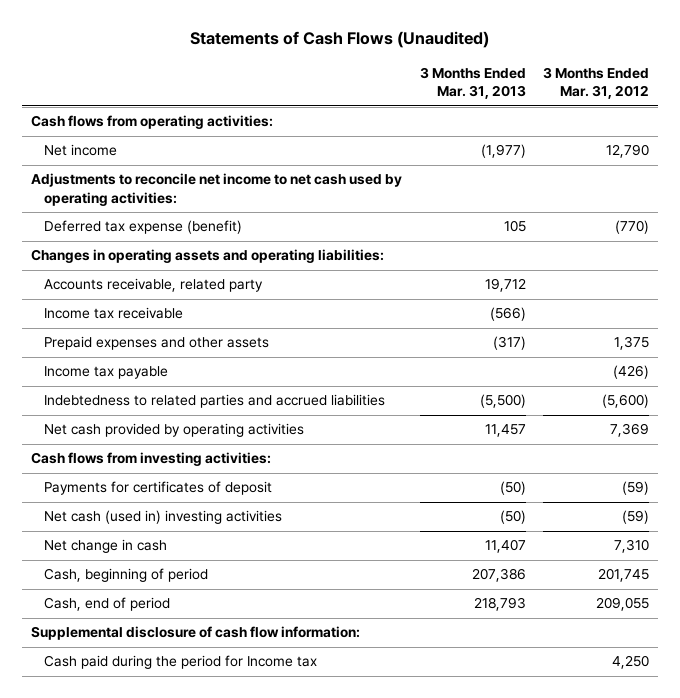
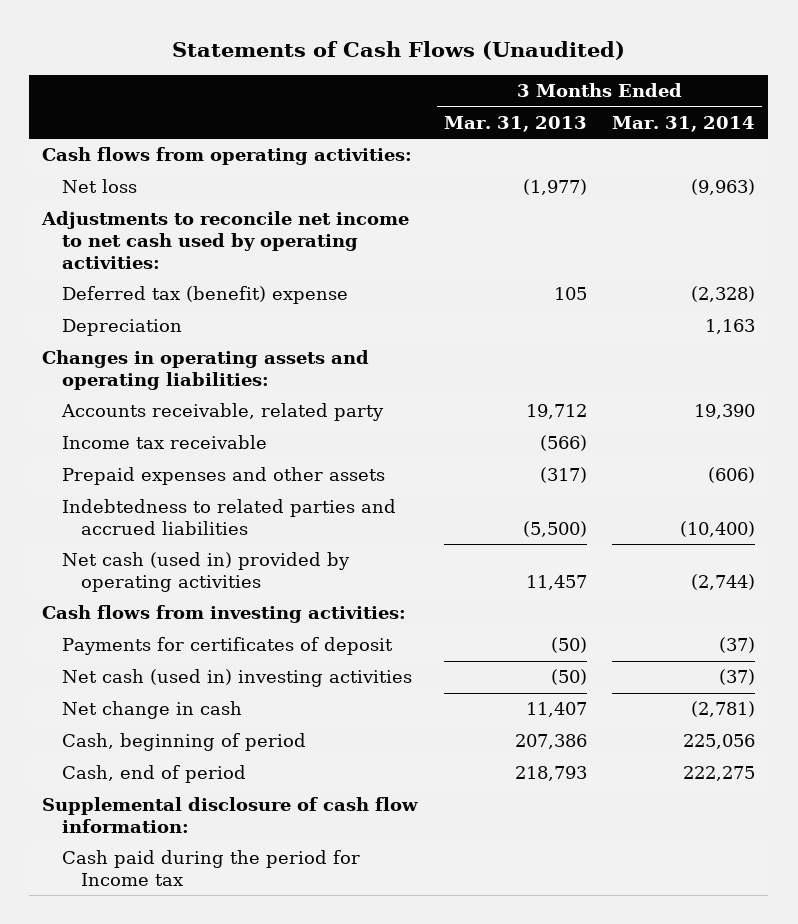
[543,66,650,100] 3 Months Ended Mar. 31, 2012 -> none
none -> [612,115,756,132] Mar. 31, 2014
[44,144,118,157] Net income -> [61,179,137,194] Net loss
[44,220,243,235] Deferred tax expense (benefit) -> [61,286,348,305] Deferred tax (benefit) expense
none -> [61,319,182,337] Depreciation
[44,366,169,380] Income tax payable -> none
[44,423,305,438] Net cash provided by operating activities -> [61,552,350,593] Net cash (used in) provided by operating activities

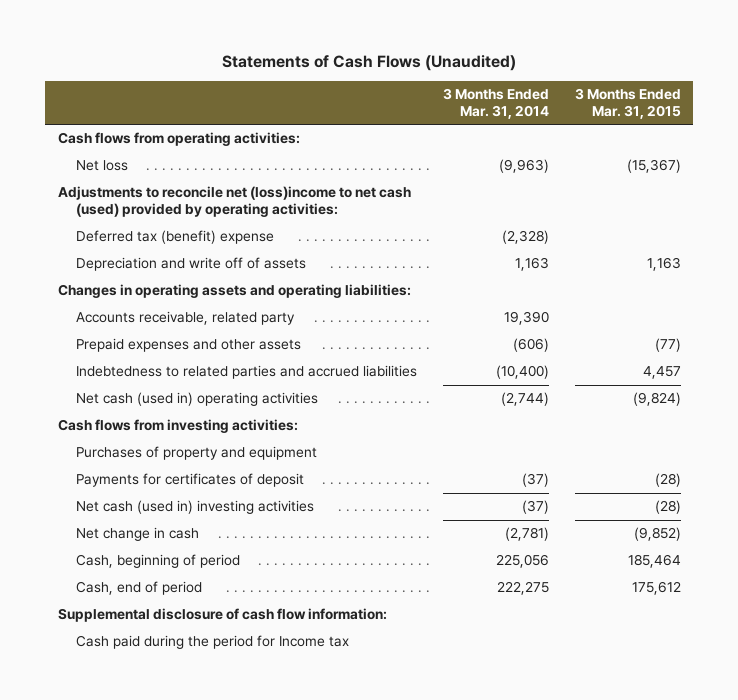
[443,115,587,132] Mar. 31, 2013 -> none
none -> [574,88,681,120] 3 Months Ended Mar. 31, 2015
[41,211,410,269] Adjustments to reconcile net income to net cash used by operating activities: -> [57,186,411,218] Adjustments to reconcile net (loss)income to net cash (used) provided by operating activities:
[61,319,182,337] Depreciation -> [75,257,306,272] Depreciation and write off of assets
[61,435,267,450] Income tax receivable -> none
[61,552,350,593] Net cash (used in) provided by operating activities -> [75,392,318,407] Net cash (used in) operating activities
none -> [75,446,317,461] Purchases of property and equipment

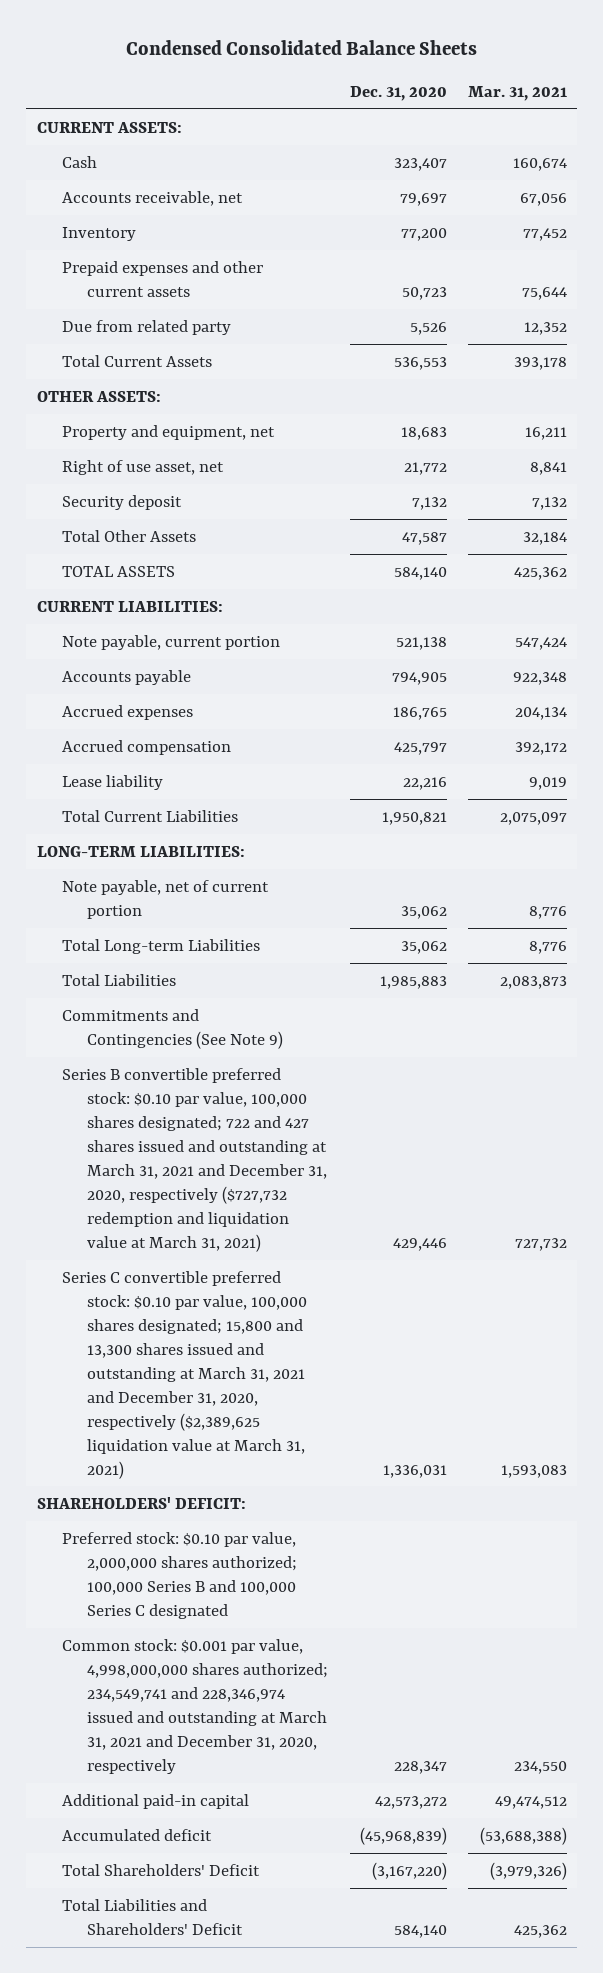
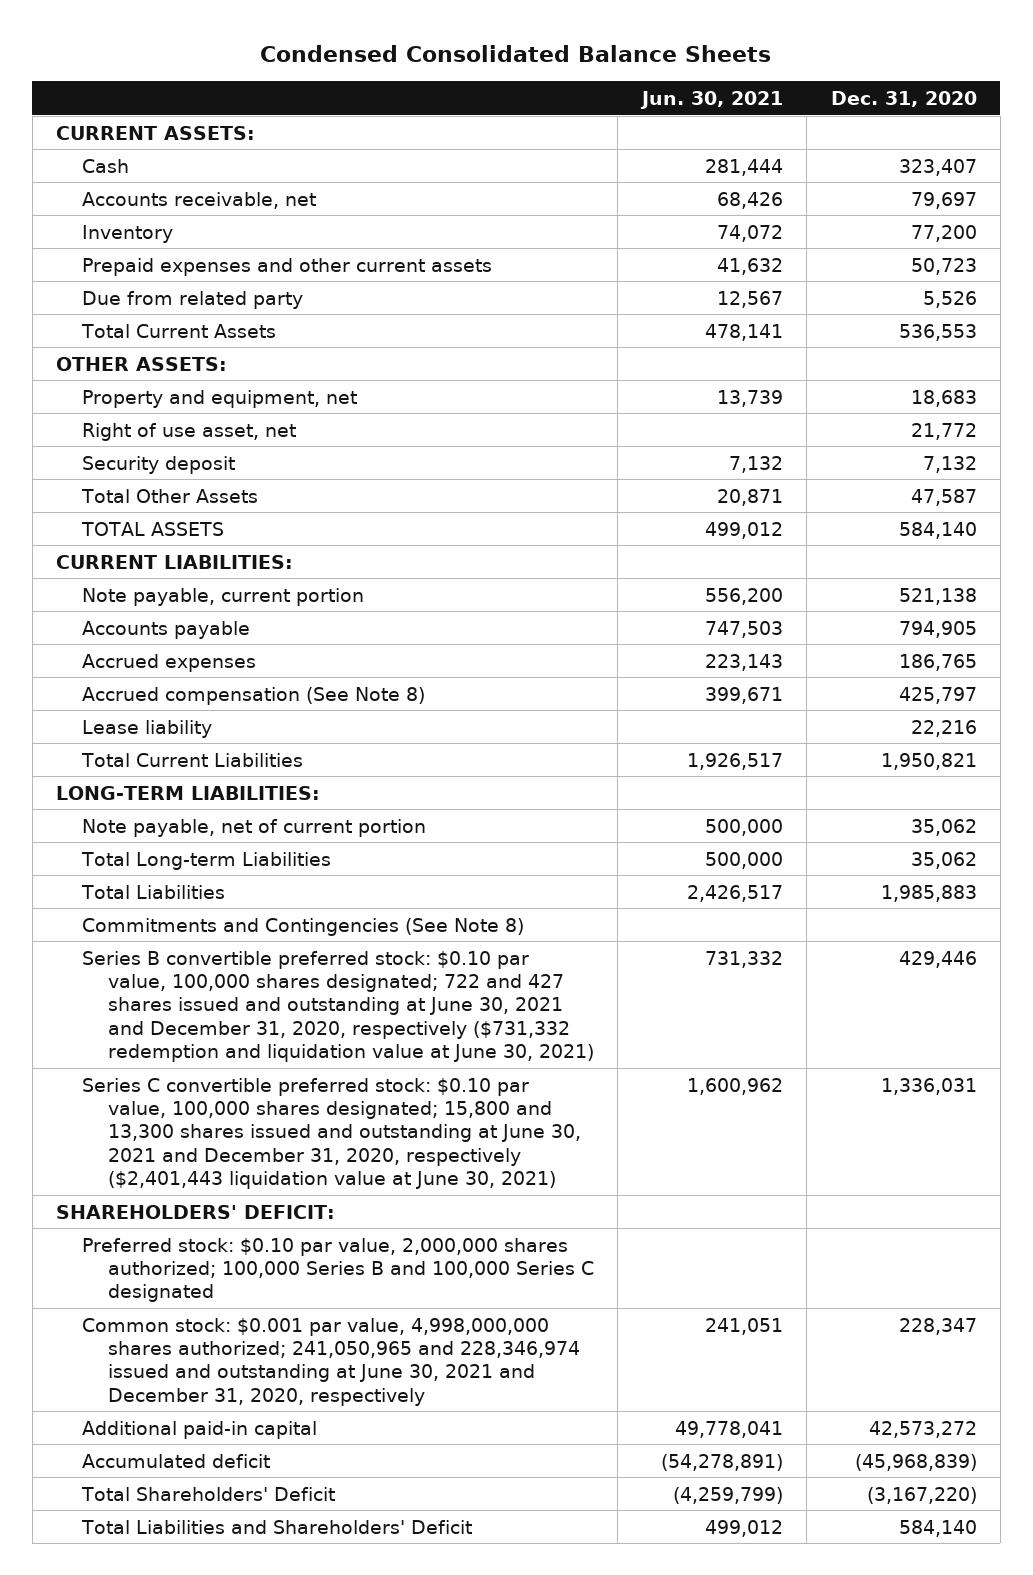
[467,86,567,102] Mar. 31, 2021 -> none
none -> [639,91,783,110] Jun. 30, 2021
[61,739,231,755] Accrued compensation -> [82,686,426,705] Accrued compensation (See Note 8)
[61,1008,284,1049] Commitments and Contingencies (See Note 9) -> [82,917,525,936] Commitments and Contingencies (See Note 8)
[61,1067,328,1252] Series B convertible preferred stock: $0.10 par value, 100,000 shares designated; 722 and 427 shares issued and outstanding at March 31, 2021 and December 31, 2020, respectively ($727,732 redemption and liquidation value at March 31, 2021) -> [82,950,595,1063] Series B convertible preferred stock: $0.10 par value, 100,000 shares designated; 722 and 427 shares issued and outstanding at June 30, 2021 and December 31, 2020, respectively ($731,332 redemption and liquidation value at June 30, 2021)
[61,1270,308,1479] Series C convertible preferred stock: $0.10 par value, 100,000 shares designated; 15,800 and 13,300 shares issued and outstanding at March 31, 2021 and December 31, 2020, respectively ($2,389,625 liquidation value at March 31, 2021) -> [82,1077,582,1190] Series C convertible preferred stock: $0.10 par value, 100,000 shares designated; 15,800 and 13,300 shares issued and outstanding at June 30, 2021 and December 31, 2020, respectively ($2,401,443 liquidation value at June 30, 2021)
[61,1638,329,1774] Common stock: $0.001 par value, 4,998,000,000 shares authorized; 234,549,741 and 228,346,974 issued and outstanding at March 31, 2021 and December 31, 2020, respectively -> [82,1317,581,1406] Common stock: $0.001 par value, 4,998,000,000 shares authorized; 241,050,965 and 228,346,974 issued and outstanding at June 30, 2021 and December 31, 2020, respectively

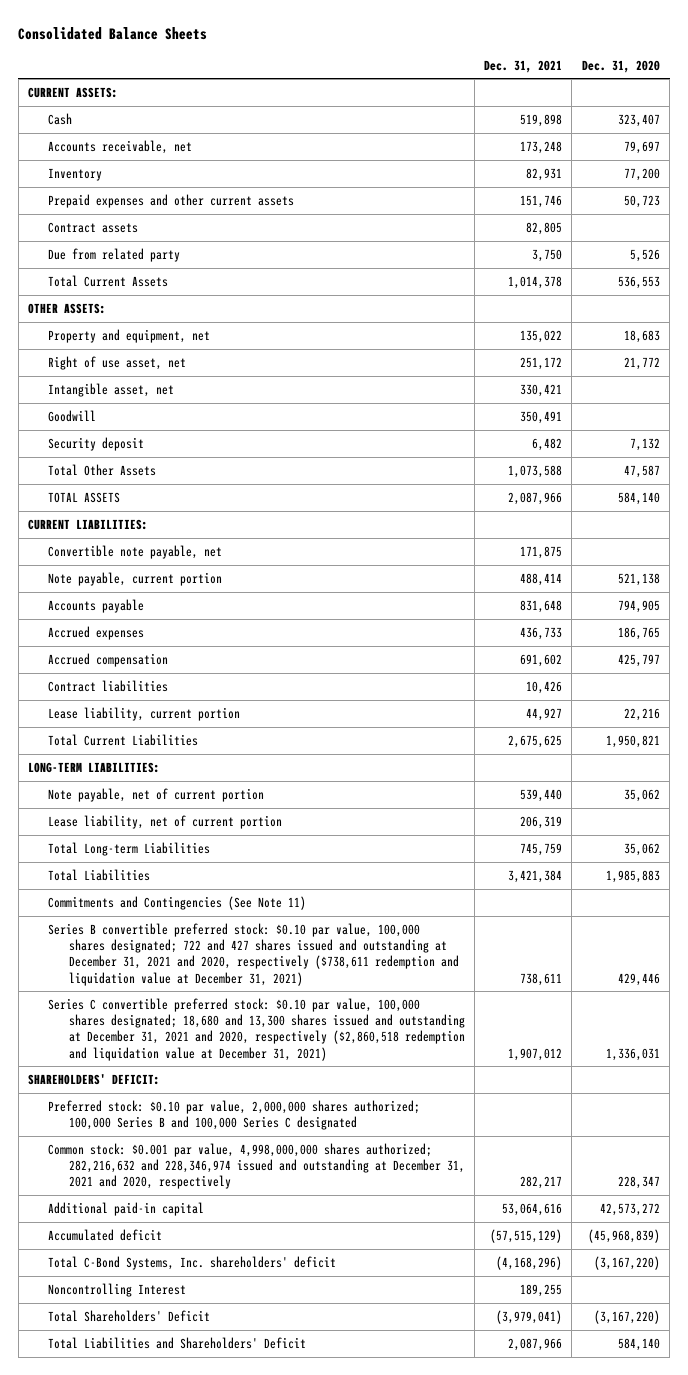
[260,45,772,63] Condensed Consolidated Balance Sheets -> [18,26,208,40] Consolidated Balance Sheets
[639,91,783,110] Jun. 30, 2021 -> none
none -> [484,59,563,73] Dec. 31, 2021
none -> [48,221,139,233] Contract assets
none -> [48,382,175,397] Intangible asset, net
none -> [48,409,97,422] Goodwill
none -> [48,544,223,559] Convertible note payable, net
[82,686,426,705] Accrued compensation (See Note 8) -> [48,652,169,667] Accrued compensation
none -> [48,679,169,692] Contract liabilities
[82,719,213,738] Lease liability -> [48,706,241,721] Lease liability, current portion
none -> [48,814,283,829] Lease liability, net of current portion
[82,917,525,936] Commitments and Contingencies (See Note 8) -> [48,895,307,910] Commitments and Contingencies (See Note 11)
[82,950,595,1063] Series B convertible preferred stock: $0.10 par value, 100,000 shares designated; 722 and 427 shares issued and outstanding at June 30, 2021 and December 31, 2020, respectively ($731,332 redemption and liquidation value at June 30, 2021) -> [48,922,459,986] Series B convertible preferred stock: $0.10 par value, 100,000 shares designated; 722 and 427 shares issued and outstanding at December 31, 2021 and 2020, respectively ($738,611 redemption and liquidation value at December 31, 2021)
[82,1077,582,1190] Series C convertible preferred stock: $0.10 par value, 100,000 shares designated; 15,800 and 13,300 shares issued and outstanding at June 30, 2021 and December 31, 2020, respectively ($2,401,443 liquidation value at June 30, 2021) -> [48,997,465,1061] Series C convertible preferred stock: $0.10 par value, 100,000 shares designated; 18,680 and 13,300 shares issued and outstanding at December 31, 2021 and 2020, respectively ($2,860,518 redemption and liquidation value at December 31, 2021)
[82,1317,581,1406] Common stock: $0.001 par value, 4,998,000,000 shares authorized; 241,050,965 and 228,346,974 issued and outstanding at June 30, 2021 and December 31, 2020, respectively -> [48,1142,465,1190] Common stock: $0.001 par value, 4,998,000,000 shares authorized; 282,216,632 and 228,346,974 issued and outstanding at December 31, 2021 and 2020, respectively
none -> [48,1255,337,1270] Total C-Bond Systems, Inc. shareholders' deficit
none -> [48,1282,187,1297] Noncontrolling Interest

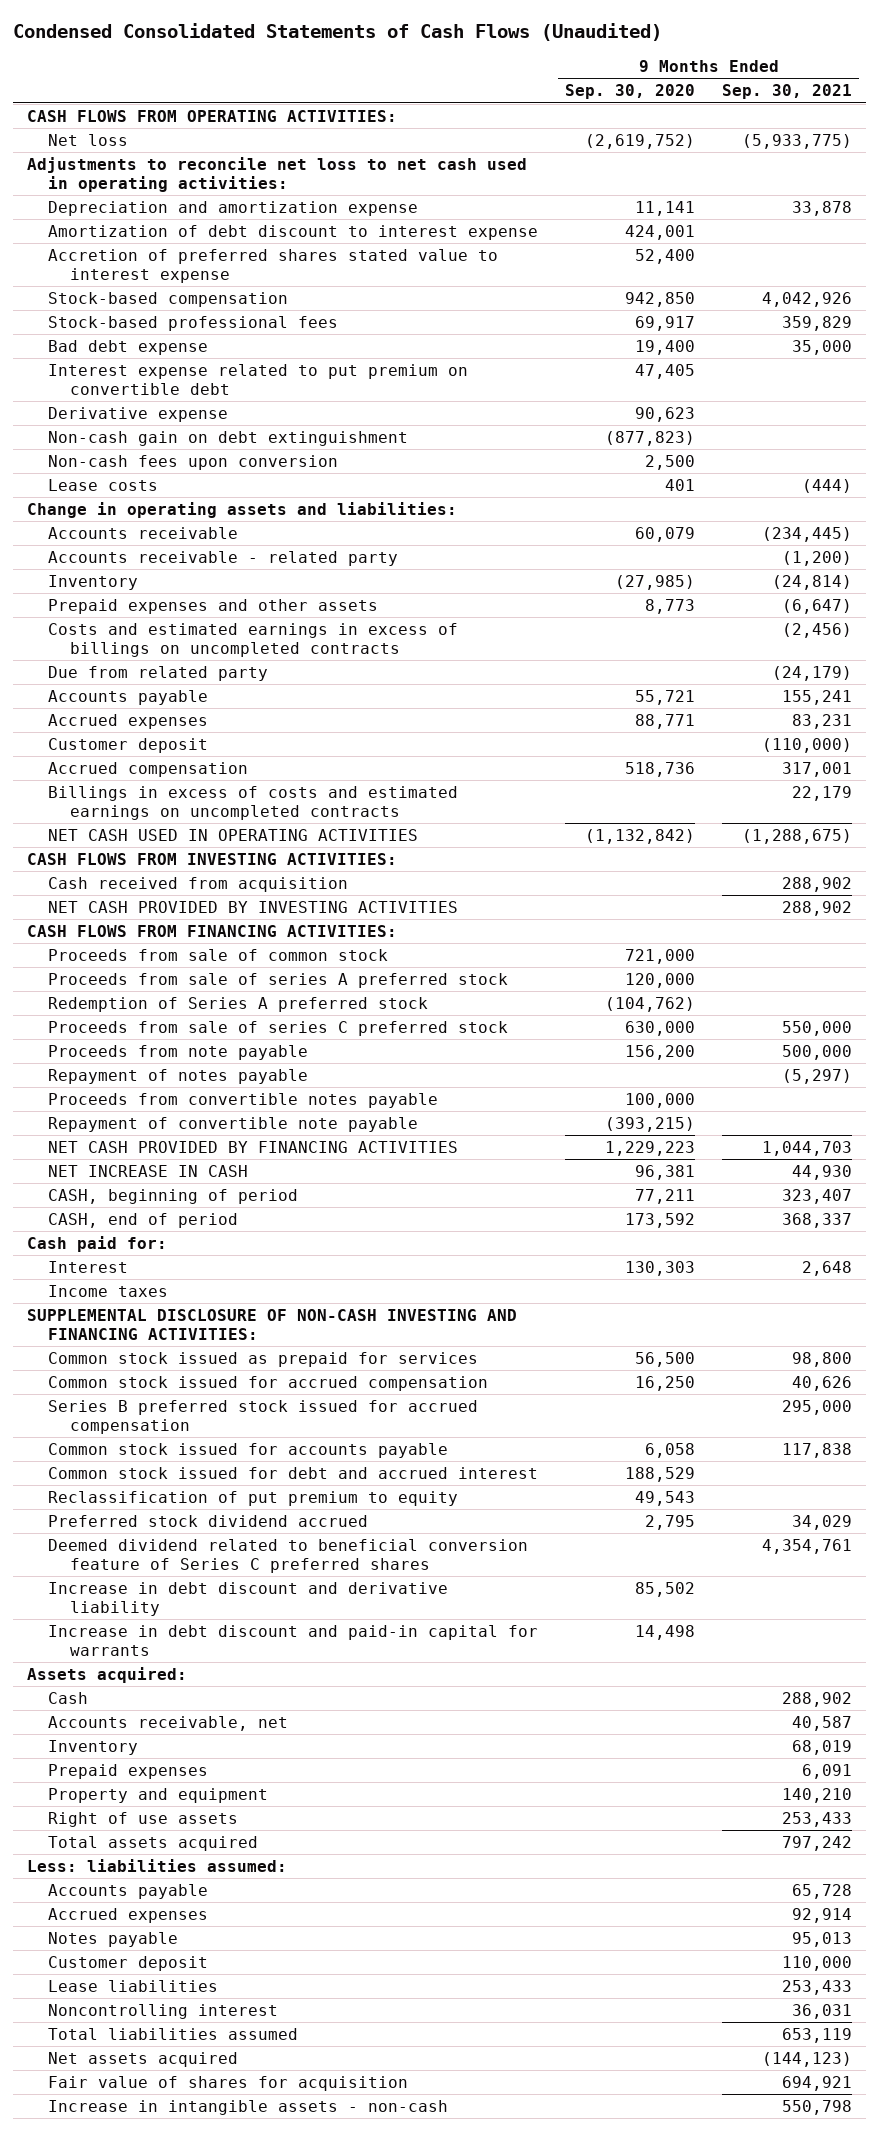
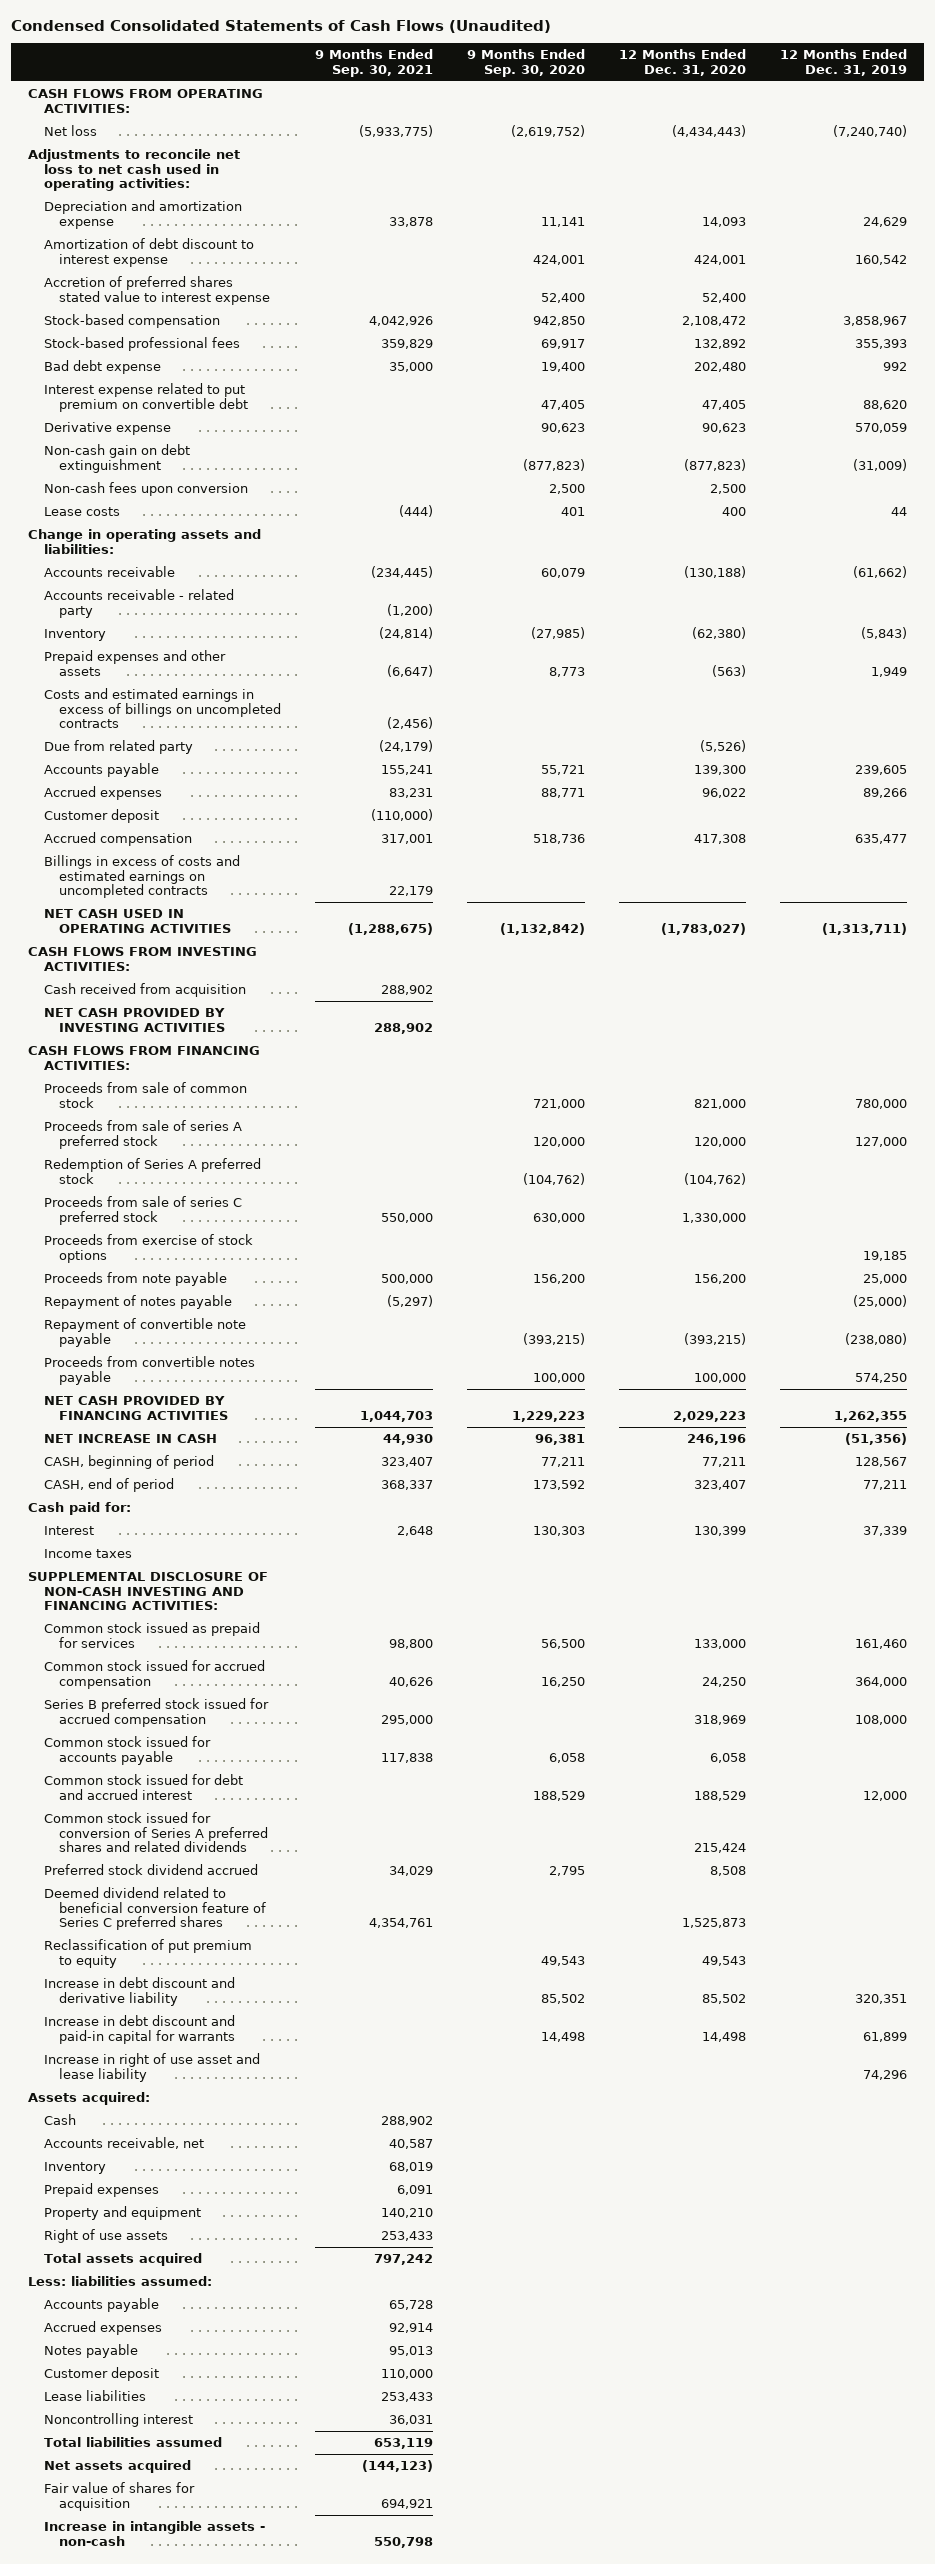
none -> [618,49,746,76] 12 Months Ended Dec. 31, 2020
none -> [780,49,908,76] 12 Months Ended Dec. 31, 2019
none -> [43,1234,253,1263] Proceeds from exercise of stock options
[48,1093,439,1109] Proceeds from convertible notes payable -> [43,1356,255,1385] Proceeds from convertible notes payable
none -> [43,1812,268,1853] Common stock issued for conversion of Series A preferred shares and related dividends
[48,1491,459,1507] Reclassification of put premium to equity -> [43,1939,252,1968] Reclassification of put premium to equity
none -> [43,2053,260,2082] Increase in right of use asset and lease liability

